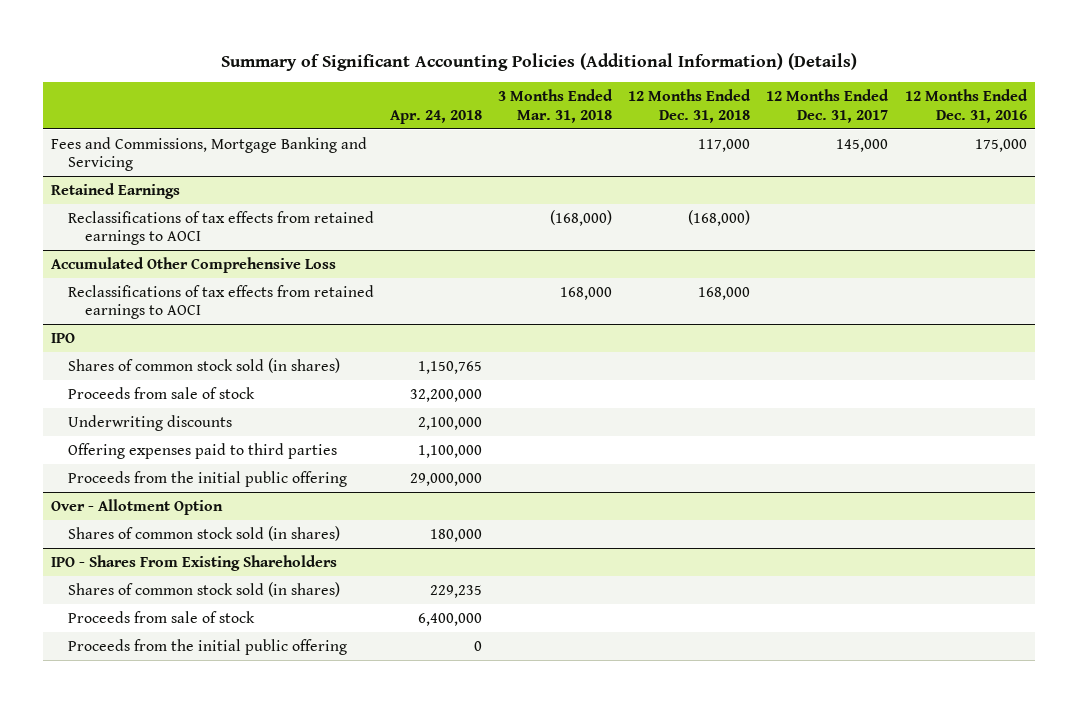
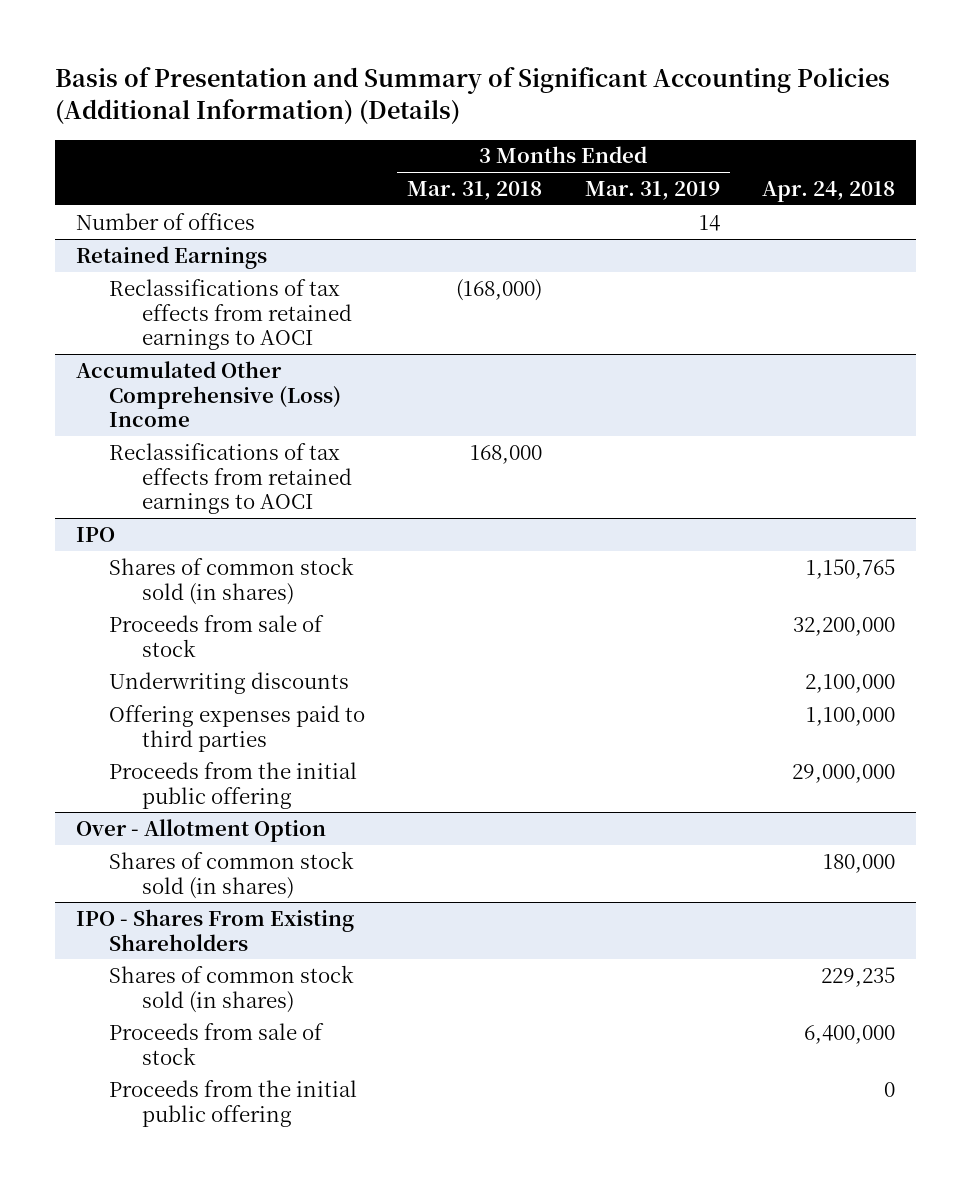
[220,52,857,71] Summary of Significant Accounting Policies (Additional Information) (Details) -> [55,67,891,125] Basis of Presentation and Summary of Significant Accounting Policies (Additional Information) (Details)
[628,88,752,123] 12 Months Ended Dec. 31, 2018 -> none
[766,88,890,123] 12 Months Ended Dec. 31, 2017 -> none
[904,88,1028,123] 12 Months Ended Dec. 31, 2016 -> none
none -> [584,180,720,200] Mar. 31, 2019
[51,136,368,172] Fees and Commissions, Mortgage Banking and Servicing -> none
none -> [76,212,256,230] Number of offices
[51,256,337,273] Accumulated Other Comprehensive Loss -> [76,360,342,428] Accumulated Other Comprehensive (Loss) Income

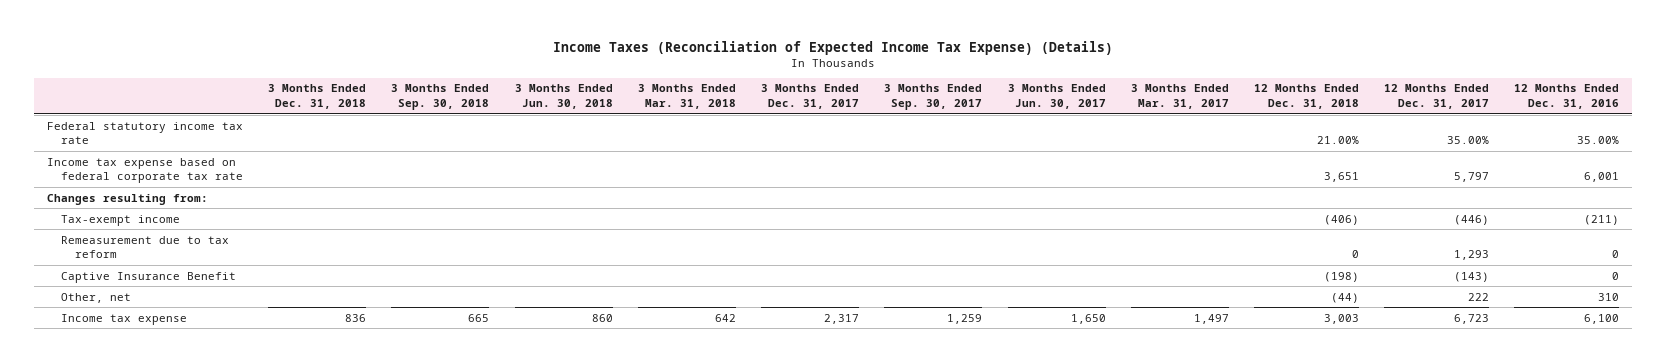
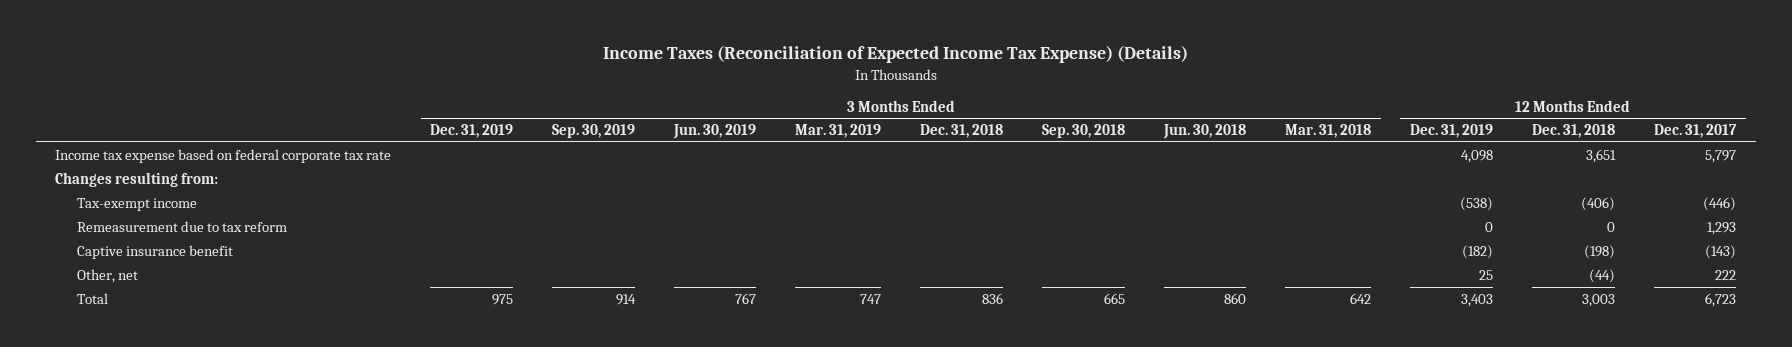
[761,84,860,109] 3 Months Ended Dec. 31, 2017 -> none
[884,84,983,110] 3 Months Ended Sep. 30, 2017 -> none
[1007,84,1106,109] 3 Months Ended Jun. 30, 2017 -> none
[1130,84,1229,109] 3 Months Ended Mar. 31, 2017 -> none
[1514,84,1620,109] 12 Months Ended Dec. 31, 2016 -> none
none -> [430,124,514,139] Dec. 31, 2019
none -> [552,124,636,139] Sep. 30, 2019
none -> [673,124,757,140] Jun. 30, 2019
none -> [795,124,882,139] Mar. 31, 2019
none -> [1410,124,1494,139] Dec. 31, 2019
[46,121,243,145] Federal statutory income tax rate -> none
[60,271,236,283] Captive Insurance Benefit -> [76,244,233,259] Captive insurance benefit
[60,313,187,325] Income tax expense -> [76,292,108,304] Total

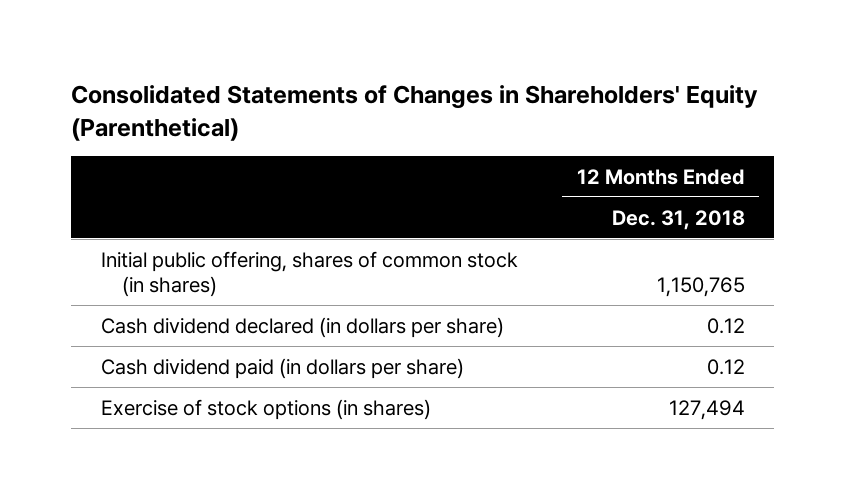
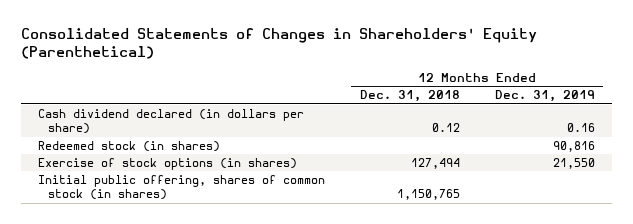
none -> [494,90,595,103] Dec. 31, 2019
[100,357,464,379] Cash dividend paid (in dollars per share) -> none
none -> [38,141,221,153] Redeemed stock (in shares)
[100,250,518,298] Initial public offering, shares of common stock (in shares) -> [38,175,326,201] Initial public offering, shares of common stock (in shares)

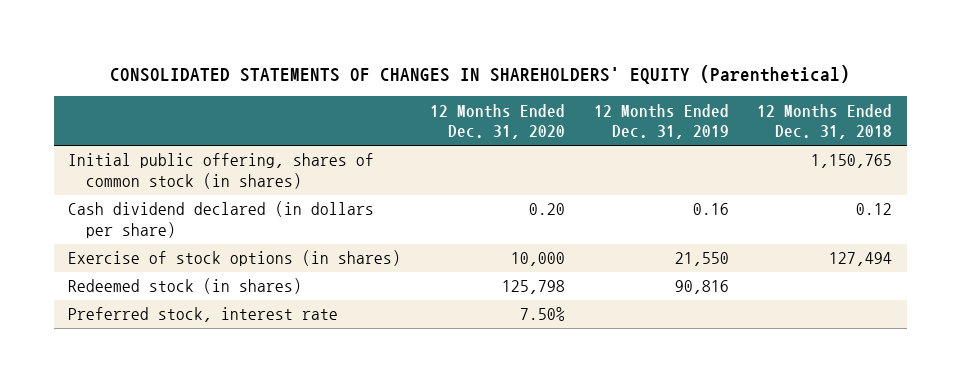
[20,28,537,60] Consolidated Statements of Changes in Shareholders' Equity (Parenthetical) -> [110,64,851,84] CONSOLIDATED STATEMENTS OF CHANGES IN SHAREHOLDERS' EQUITY (Parenthetical)
none -> [429,103,565,140] 12 Months Ended Dec. 31, 2020
[38,175,326,201] Initial public offering, shares of common stock (in shares) -> [68,153,375,190] Initial public offering, shares of common stock (in shares)
[38,141,221,153] Redeemed stock (in shares) -> [68,278,303,295] Redeemed stock (in shares)
none -> [68,307,339,323] Preferred stock, interest rate

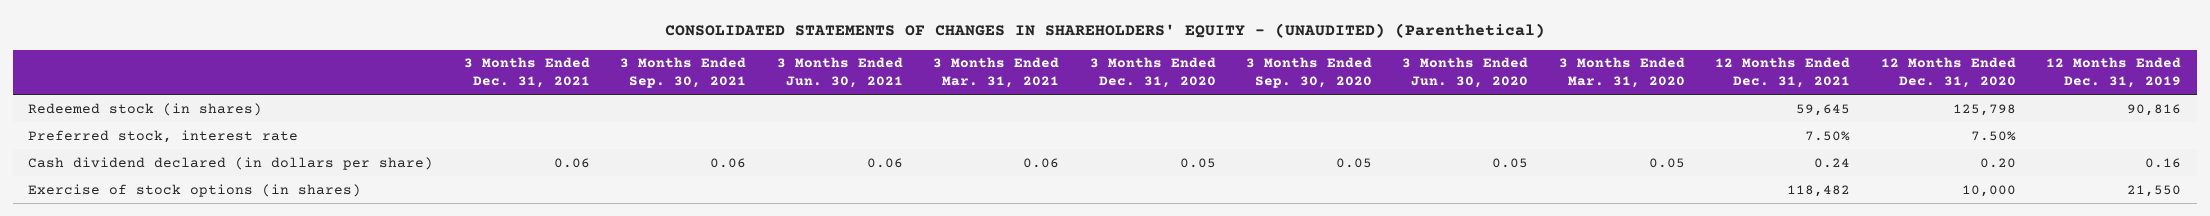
[110,64,851,84] CONSOLIDATED STATEMENTS OF CHANGES IN SHAREHOLDERS' EQUITY (Parenthetical) -> [664,23,1545,39] CONSOLIDATED STATEMENTS OF CHANGES IN SHAREHOLDERS' EQUITY - (UNAUDITED) (Parenthetical)
[757,103,893,140] 12 Months Ended Dec. 31, 2018 -> none
none -> [463,57,590,88] 3 Months Ended Dec. 31, 2021
none -> [620,57,747,88] 3 Months Ended Sep. 30, 2021
none -> [776,57,903,88] 3 Months Ended Jun. 30, 2021
none -> [933,57,1060,88] 3 Months Ended Mar. 31, 2021
none -> [1089,57,1216,88] 3 Months Ended Dec. 31, 2020
none -> [1245,57,1372,88] 3 Months Ended Sep. 30, 2020
none -> [1402,57,1529,88] 3 Months Ended Jun. 30, 2020
none -> [1558,57,1685,88] 3 Months Ended Mar. 31, 2020
none -> [1715,57,1851,88] 12 Months Ended Dec. 31, 2021
[68,153,375,190] Initial public offering, shares of common stock (in shares) -> none
[68,201,375,239] Cash dividend declared (in dollars per share) -> [28,156,434,170] Cash dividend declared (in dollars per share)
[68,250,402,267] Exercise of stock options (in shares) -> [28,183,362,197] Exercise of stock options (in shares)

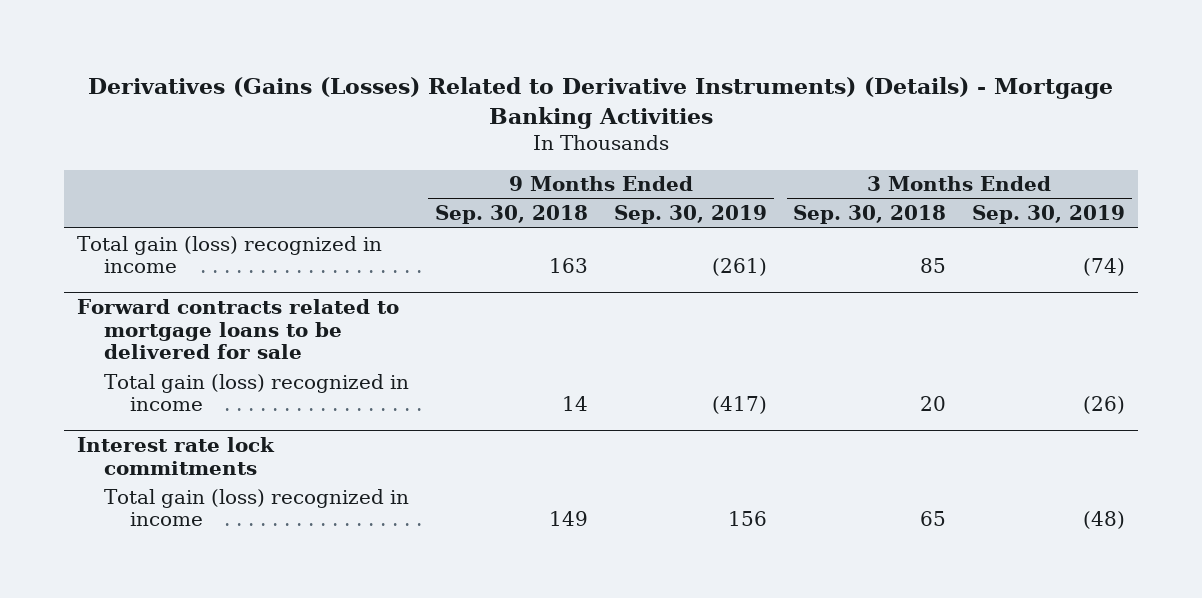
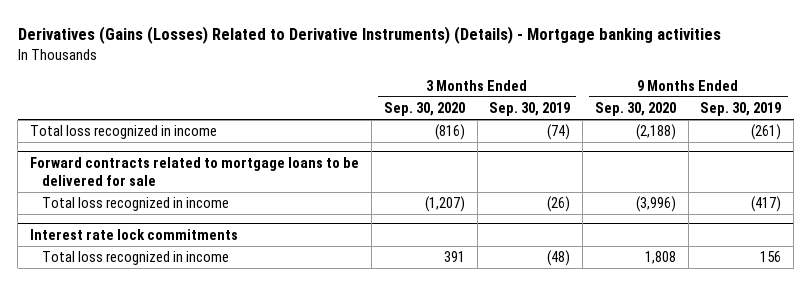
[88,77,1114,130] Derivatives (Gains (Losses) Related to Derivative Instruments) (Details) - Mortgage Banking Activities -> [17,26,721,45] Derivatives (Gains (Losses) Related to Derivative Instruments) (Details) - Mortgage banking activities
[434,205,588,225] Sep. 30, 2018 -> none
[793,205,947,225] Sep. 30, 2018 -> none
none -> [383,102,465,117] Sep. 30, 2020
none -> [594,102,676,117] Sep. 30, 2020
[77,235,383,274] Total gain (loss) recognized in income -> [30,125,218,140] Total loss recognized in income
[103,373,409,412] Total gain (loss) recognized in income -> [41,197,229,212] Total loss recognized in income
[103,488,409,527] Total gain (loss) recognized in income -> [41,251,229,266] Total loss recognized in income

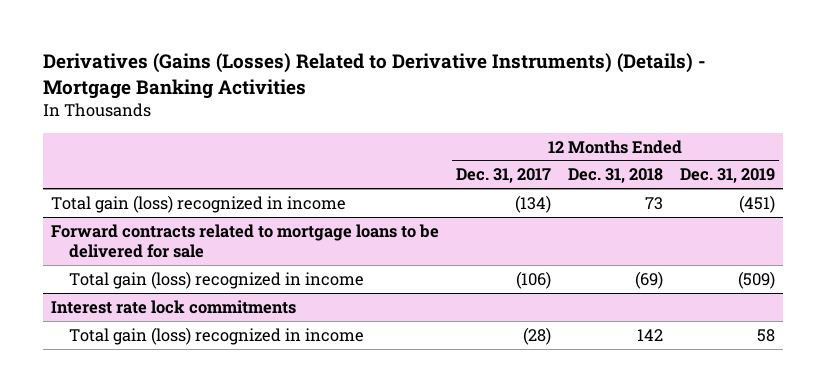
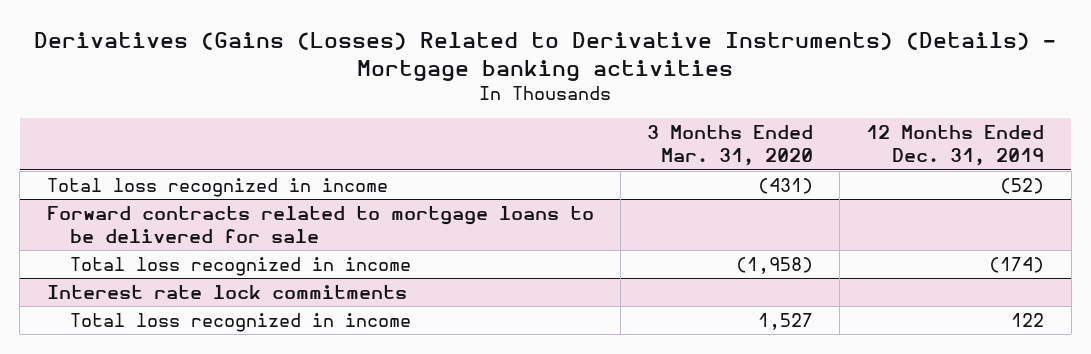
[42,53,706,99] Derivatives (Gains (Losses) Related to Derivative Instruments) (Details) - Mortgage Banking Activities -> [34,31,1057,81] Derivatives (Gains (Losses) Related to Derivative Instruments) (Details) - Mortgage banking activities
[455,168,551,184] Dec. 31, 2017 -> none
[567,168,663,184] Dec. 31, 2018 -> none
none -> [646,125,813,167] 3 Months Ended Mar. 31, 2020
[51,194,347,213] Total gain (loss) recognized in income -> [46,177,388,197] Total loss recognized in income
[738,194,775,213] (451) -> [1000,177,1045,194] (52)
[68,270,364,289] Total gain (loss) recognized in income -> [69,256,411,276] Total loss recognized in income
[737,270,775,289] (509) -> [989,256,1045,273] (174)
[68,326,364,345] Total gain (loss) recognized in income -> [69,312,411,332] Total loss recognized in income
[756,328,775,342] 58 -> [1011,312,1045,327] 122

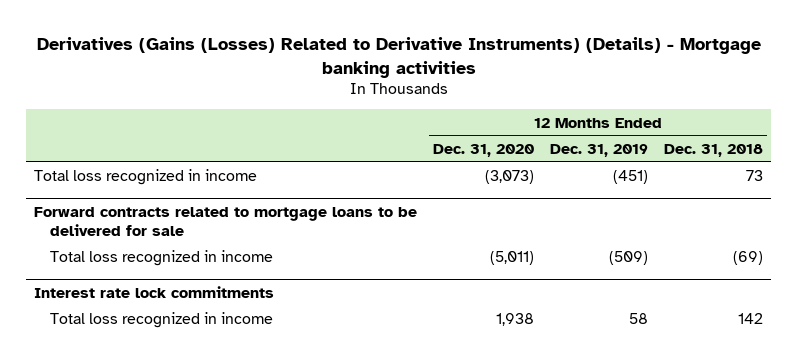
[646,125,813,167] 3 Months Ended Mar. 31, 2020 -> none
none -> [433,143,535,157] Dec. 31, 2020
none -> [664,143,764,157] Dec. 31, 2018
[1000,177,1045,194] (52) -> [613,170,649,185] (451)
[989,256,1045,273] (174) -> [609,251,649,266] (509)
[1011,312,1045,327] 122 -> [629,313,649,325] 58

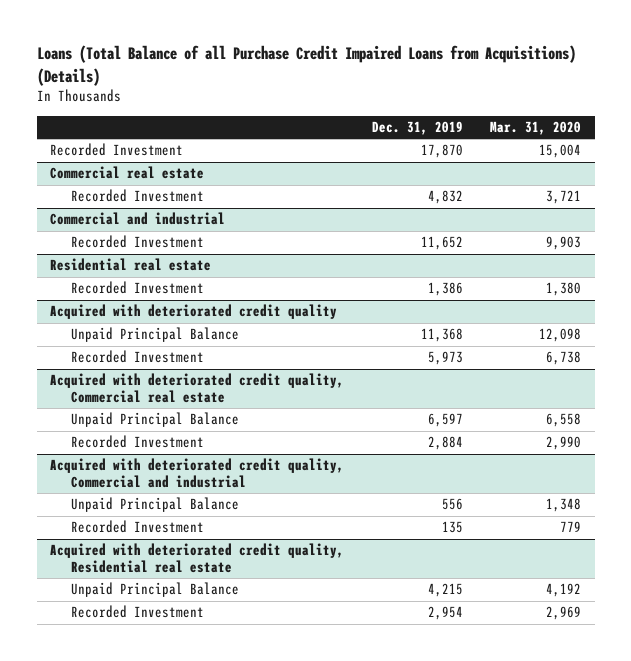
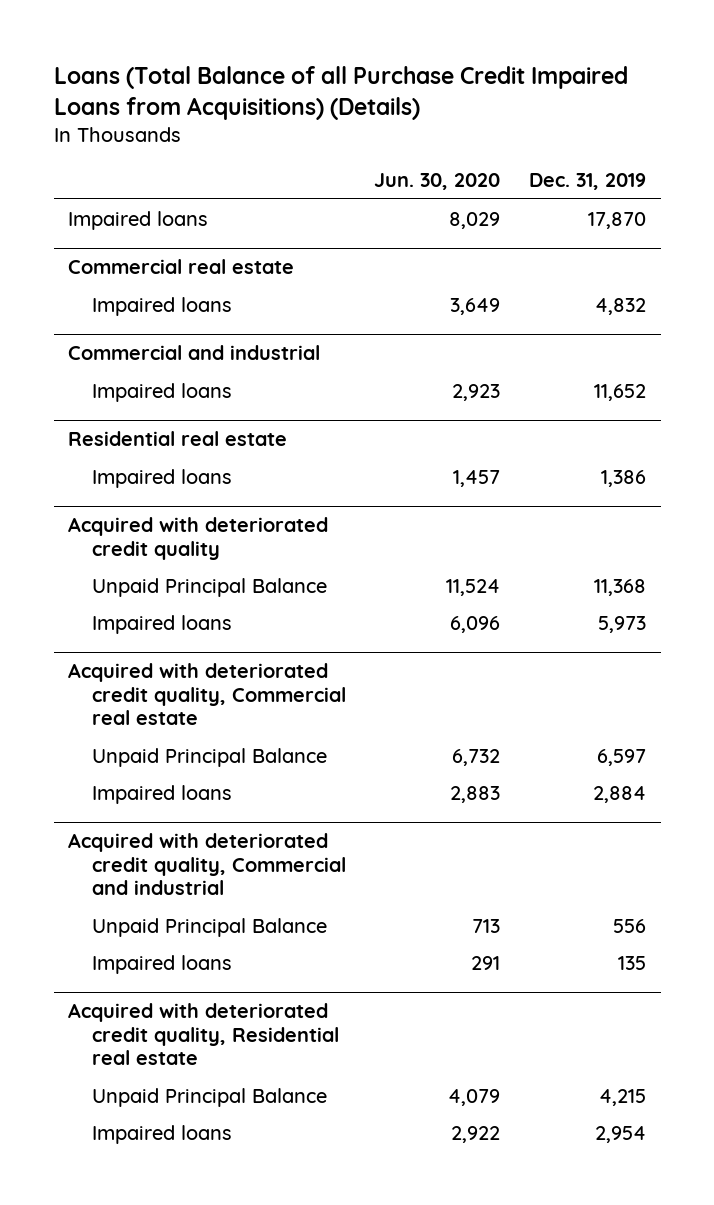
[489,120,581,135] Mar. 31, 2020 -> none
none -> [374,173,501,191] Jun. 30, 2020
[50,143,184,157] Recorded Investment -> [68,210,209,230] Impaired loans
[70,189,204,203] Recorded Investment -> [91,296,232,316] Impaired loans
[70,235,204,249] Recorded Investment -> [91,382,232,402] Impaired loans
[70,281,204,295] Recorded Investment -> [91,468,232,488] Impaired loans
[70,350,204,364] Recorded Investment -> [91,614,232,634] Impaired loans
[70,435,204,449] Recorded Investment -> [91,784,232,804] Impaired loans
[70,520,204,534] Recorded Investment -> [91,954,232,974] Impaired loans
[70,605,204,619] Recorded Investment -> [91,1124,232,1144] Impaired loans

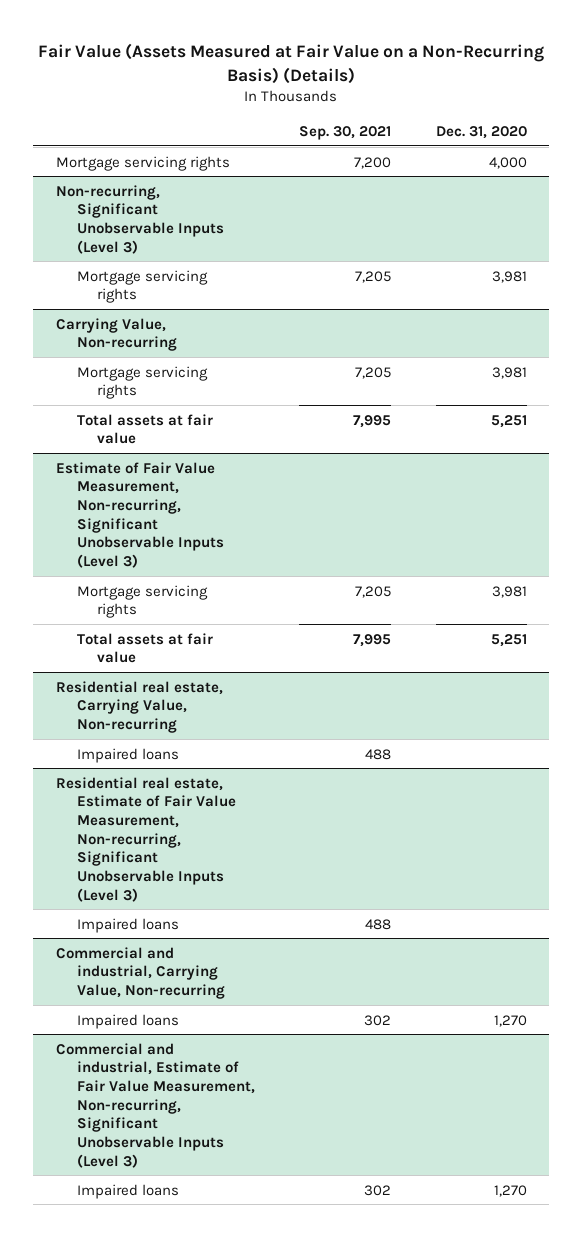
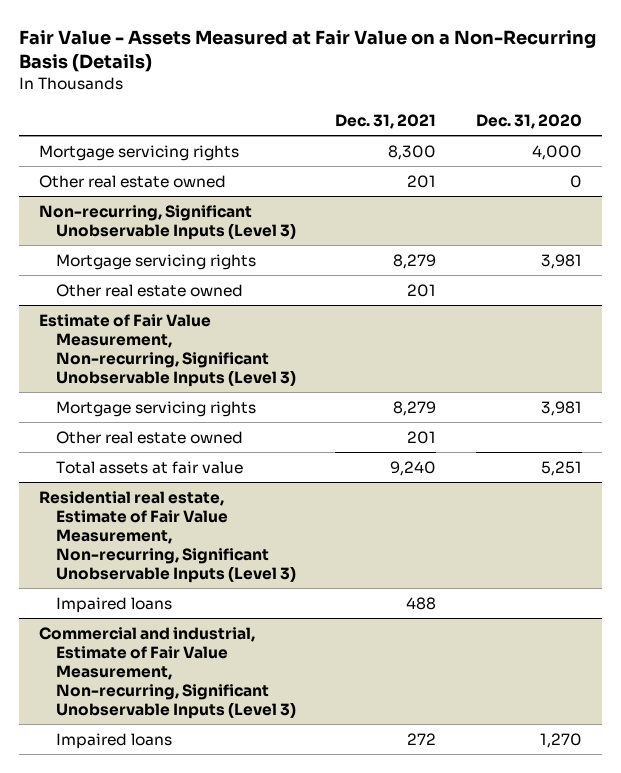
[38,42,545,84] Fair Value (Assets Measured at Fair Value on a Non-Recurring Basis) (Details) -> [19,29,597,73] Fair Value - Assets Measured at Fair Value on a Non-Recurring Basis (Details)
[299,125,392,140] Sep. 30, 2021 -> none
none -> [335,113,437,129] Dec. 31, 2021
none -> [39,174,227,188] Other real estate owned
[55,317,177,352] Carrying Value, Non-recurring -> none
[76,365,208,400] Mortgage servicing rights -> none
[76,413,213,445] Total assets at fair value -> none
none -> [55,283,243,297] Other real estate owned
none -> [55,430,243,444] Other real estate owned
[55,680,223,733] Residential real estate, Carrying Value, Non-recurring -> none
[76,747,179,763] Impaired loans -> none
[55,946,225,999] Commercial and industrial, Carrying Value, Non-recurring -> none
[76,1013,179,1029] Impaired loans -> none

